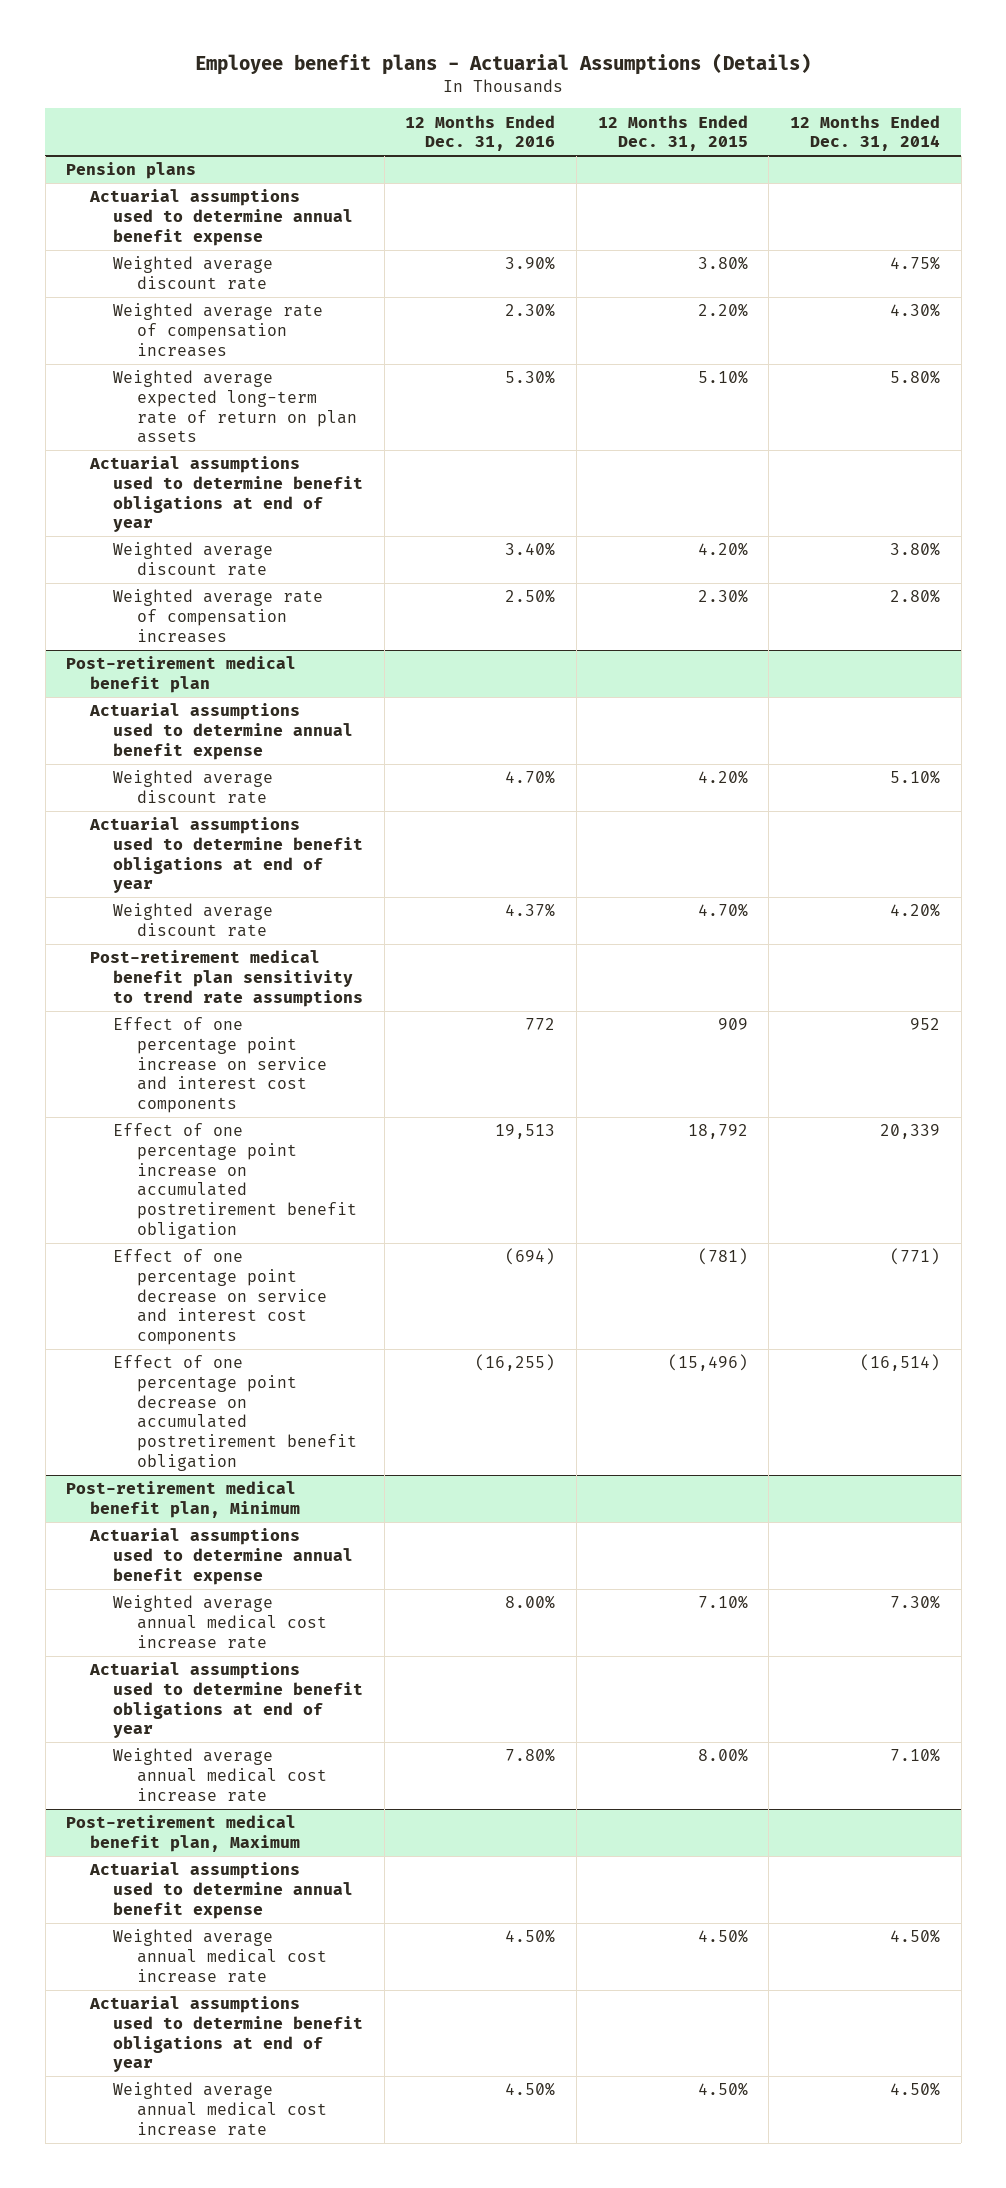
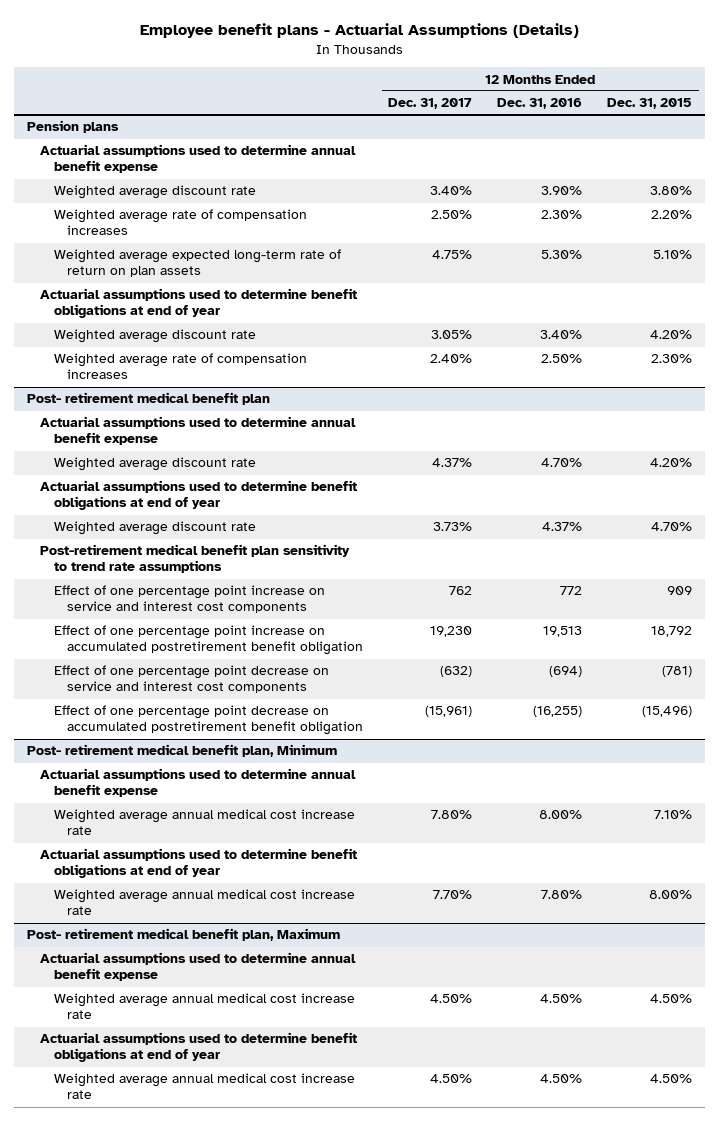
[790,114,941,152] 12 Months Ended Dec. 31, 2014 -> none
none -> [388,98,473,110] Dec. 31, 2017
[66,656,297,694] Post-retirement medical benefit plan -> [26,392,270,406] Post- retirement medical benefit plan
[66,1481,300,1519] Post-retirement medical benefit plan, Minimum -> [26,744,337,758] Post- retirement medical benefit plan, Minimum
[66,1815,300,1853] Post-retirement medical benefit plan, Maximum -> [26,928,340,942] Post- retirement medical benefit plan, Maximum

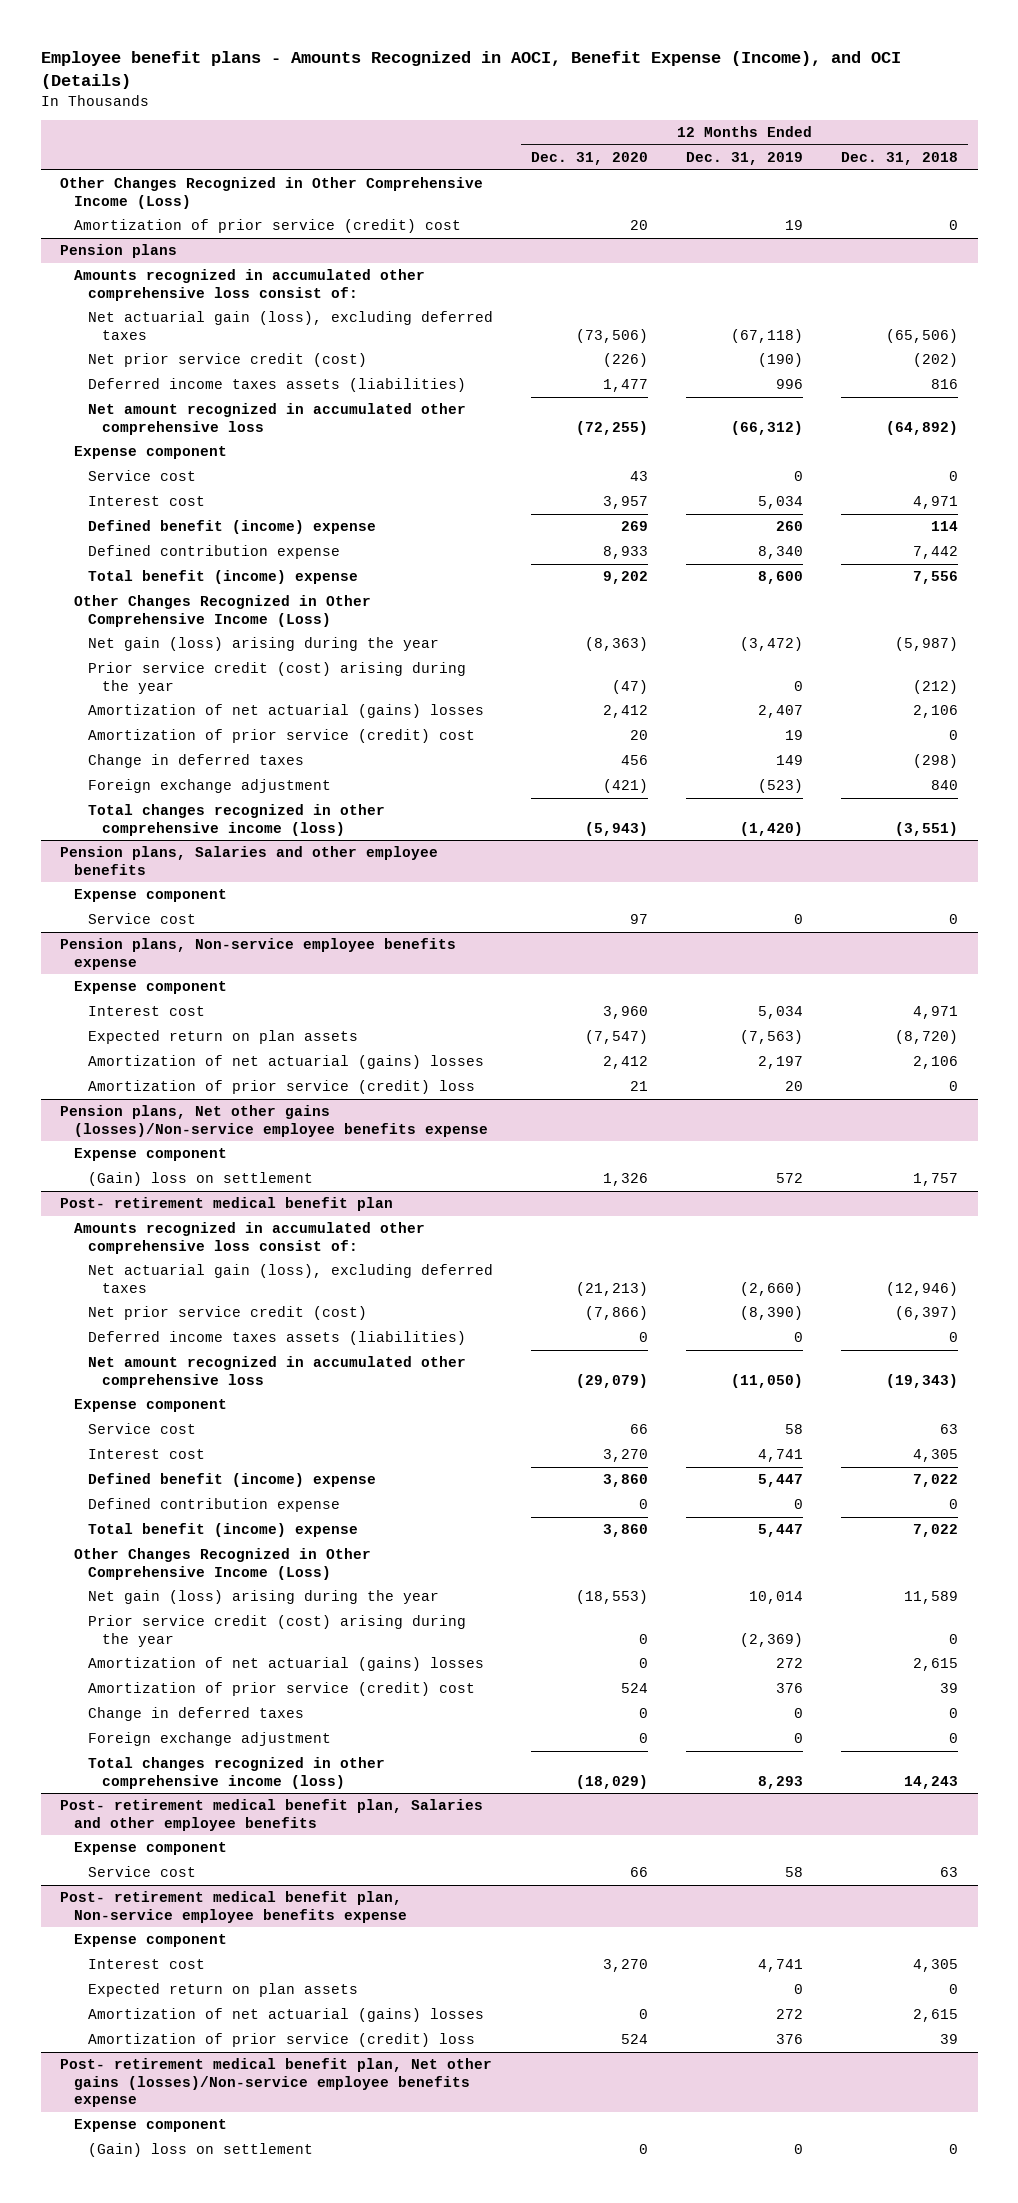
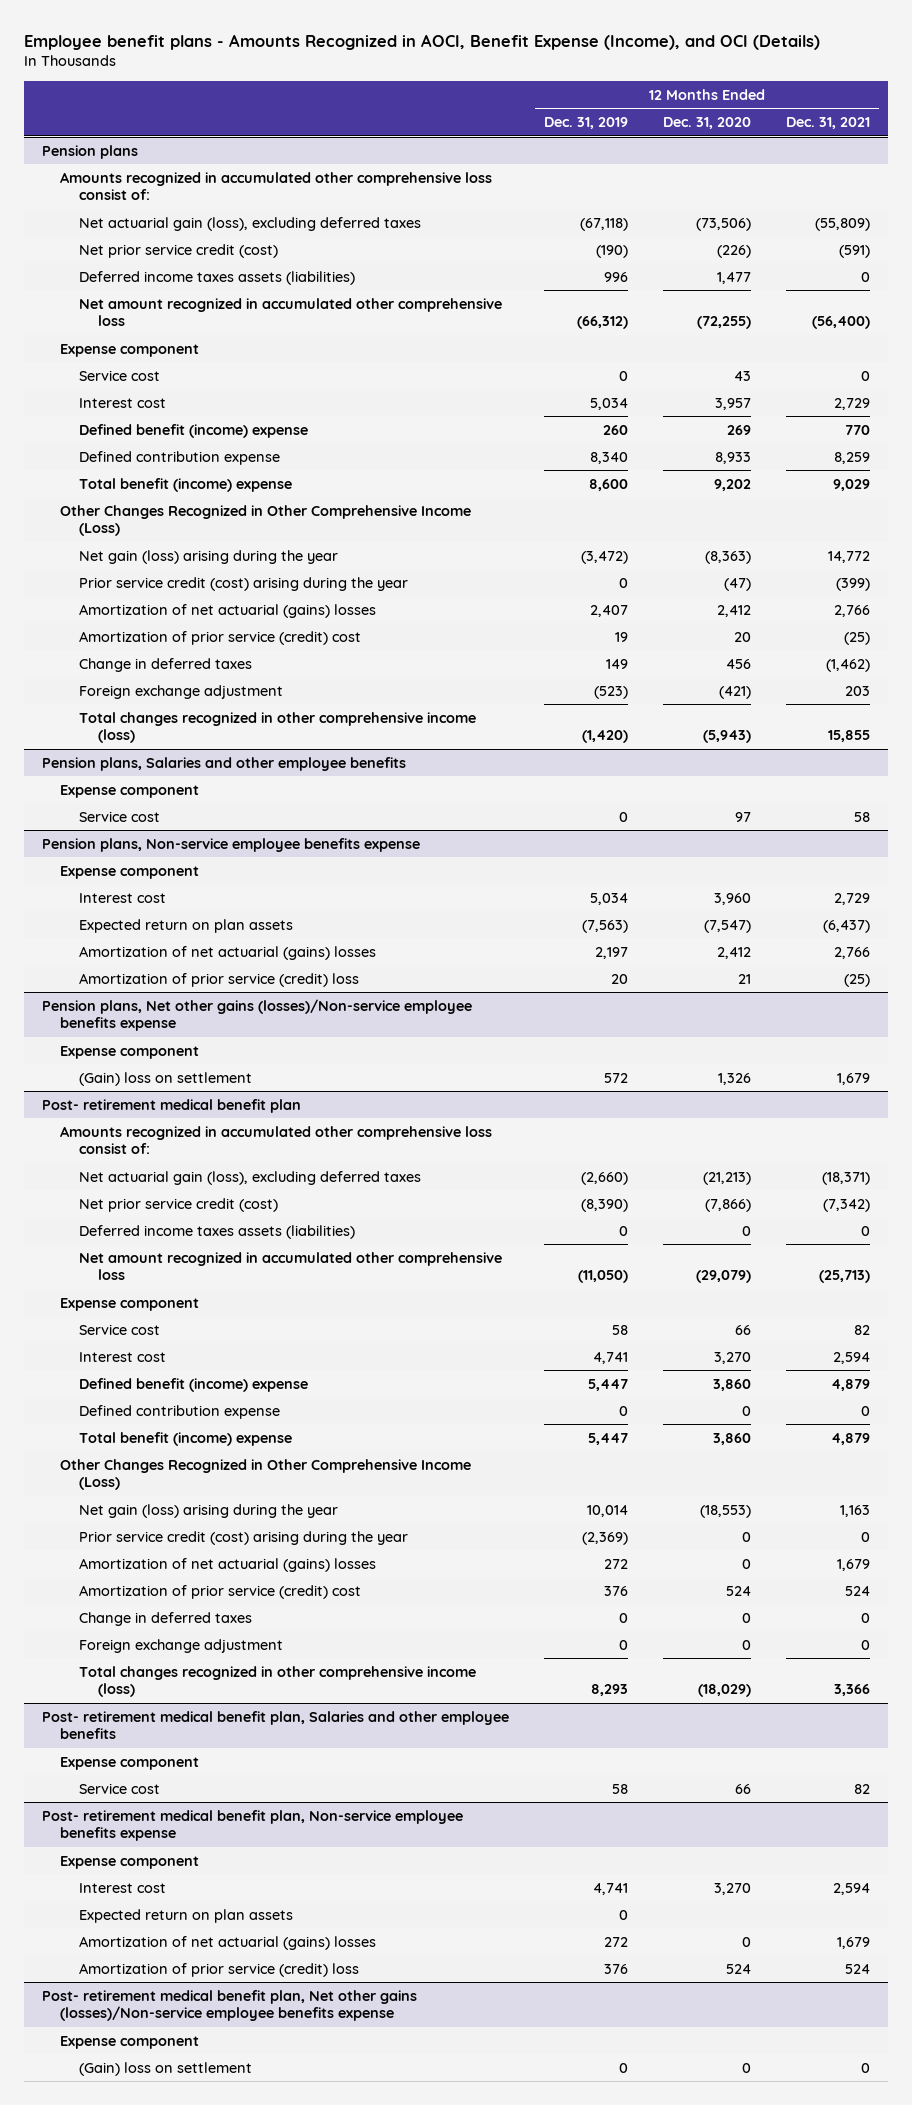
[841,152,959,166] Dec. 31, 2018 -> none
none -> [786,117,871,130] Dec. 31, 2021
[59,177,483,209] Other Changes Recognized in Other Comprehensive Income (Loss) -> none
[73,219,461,234] Amortization of prior service (credit) cost -> none

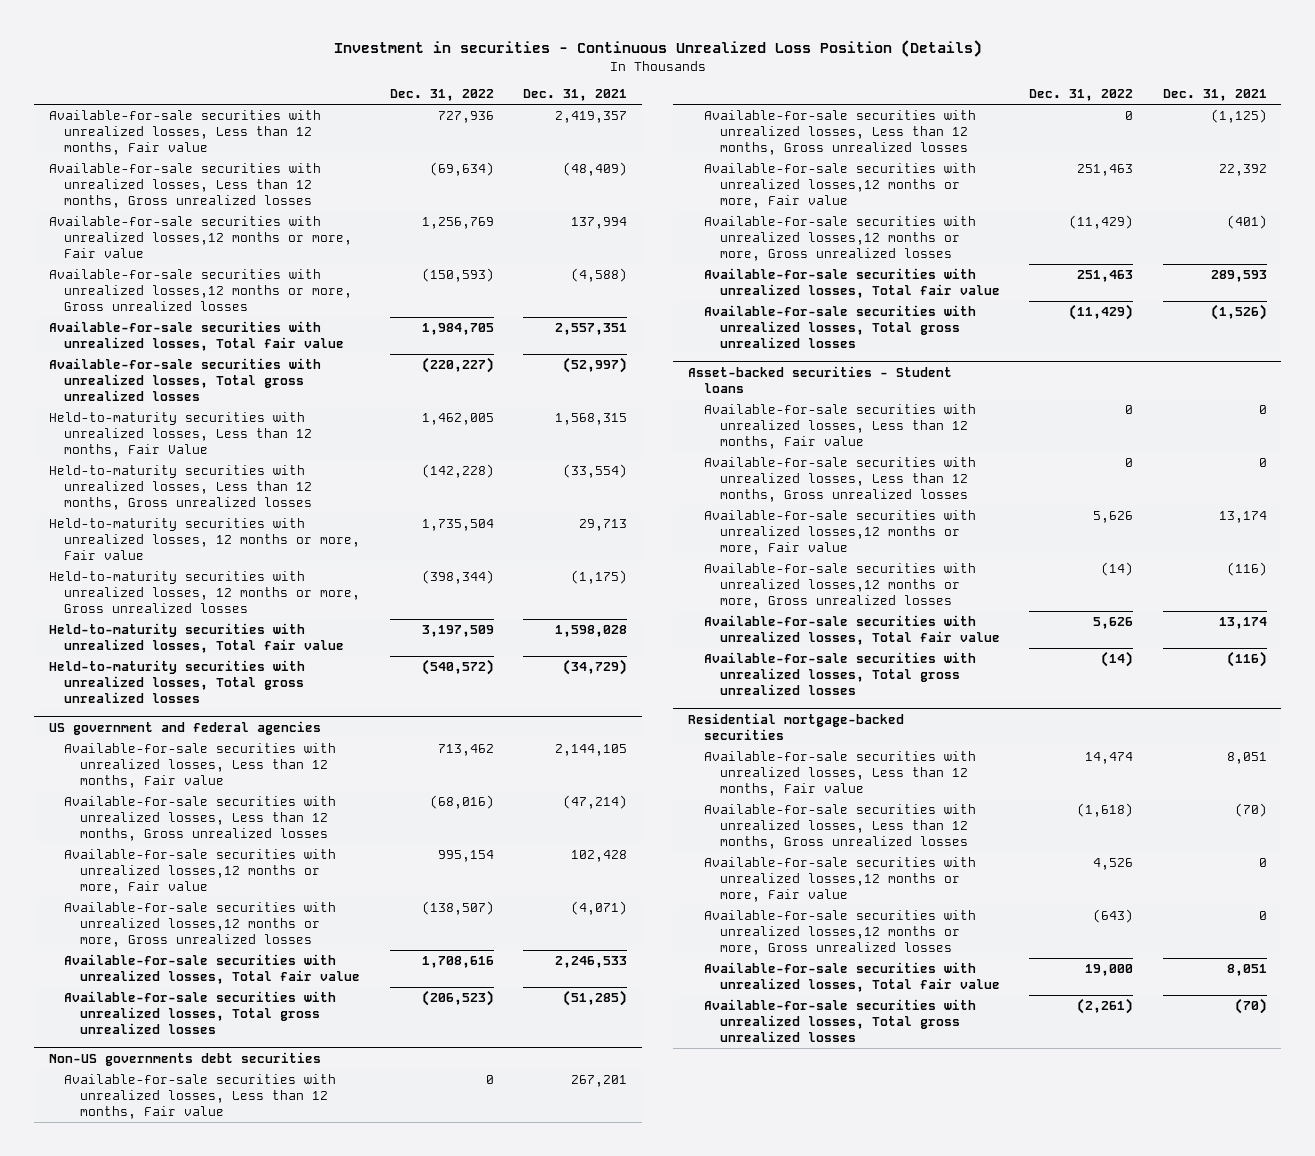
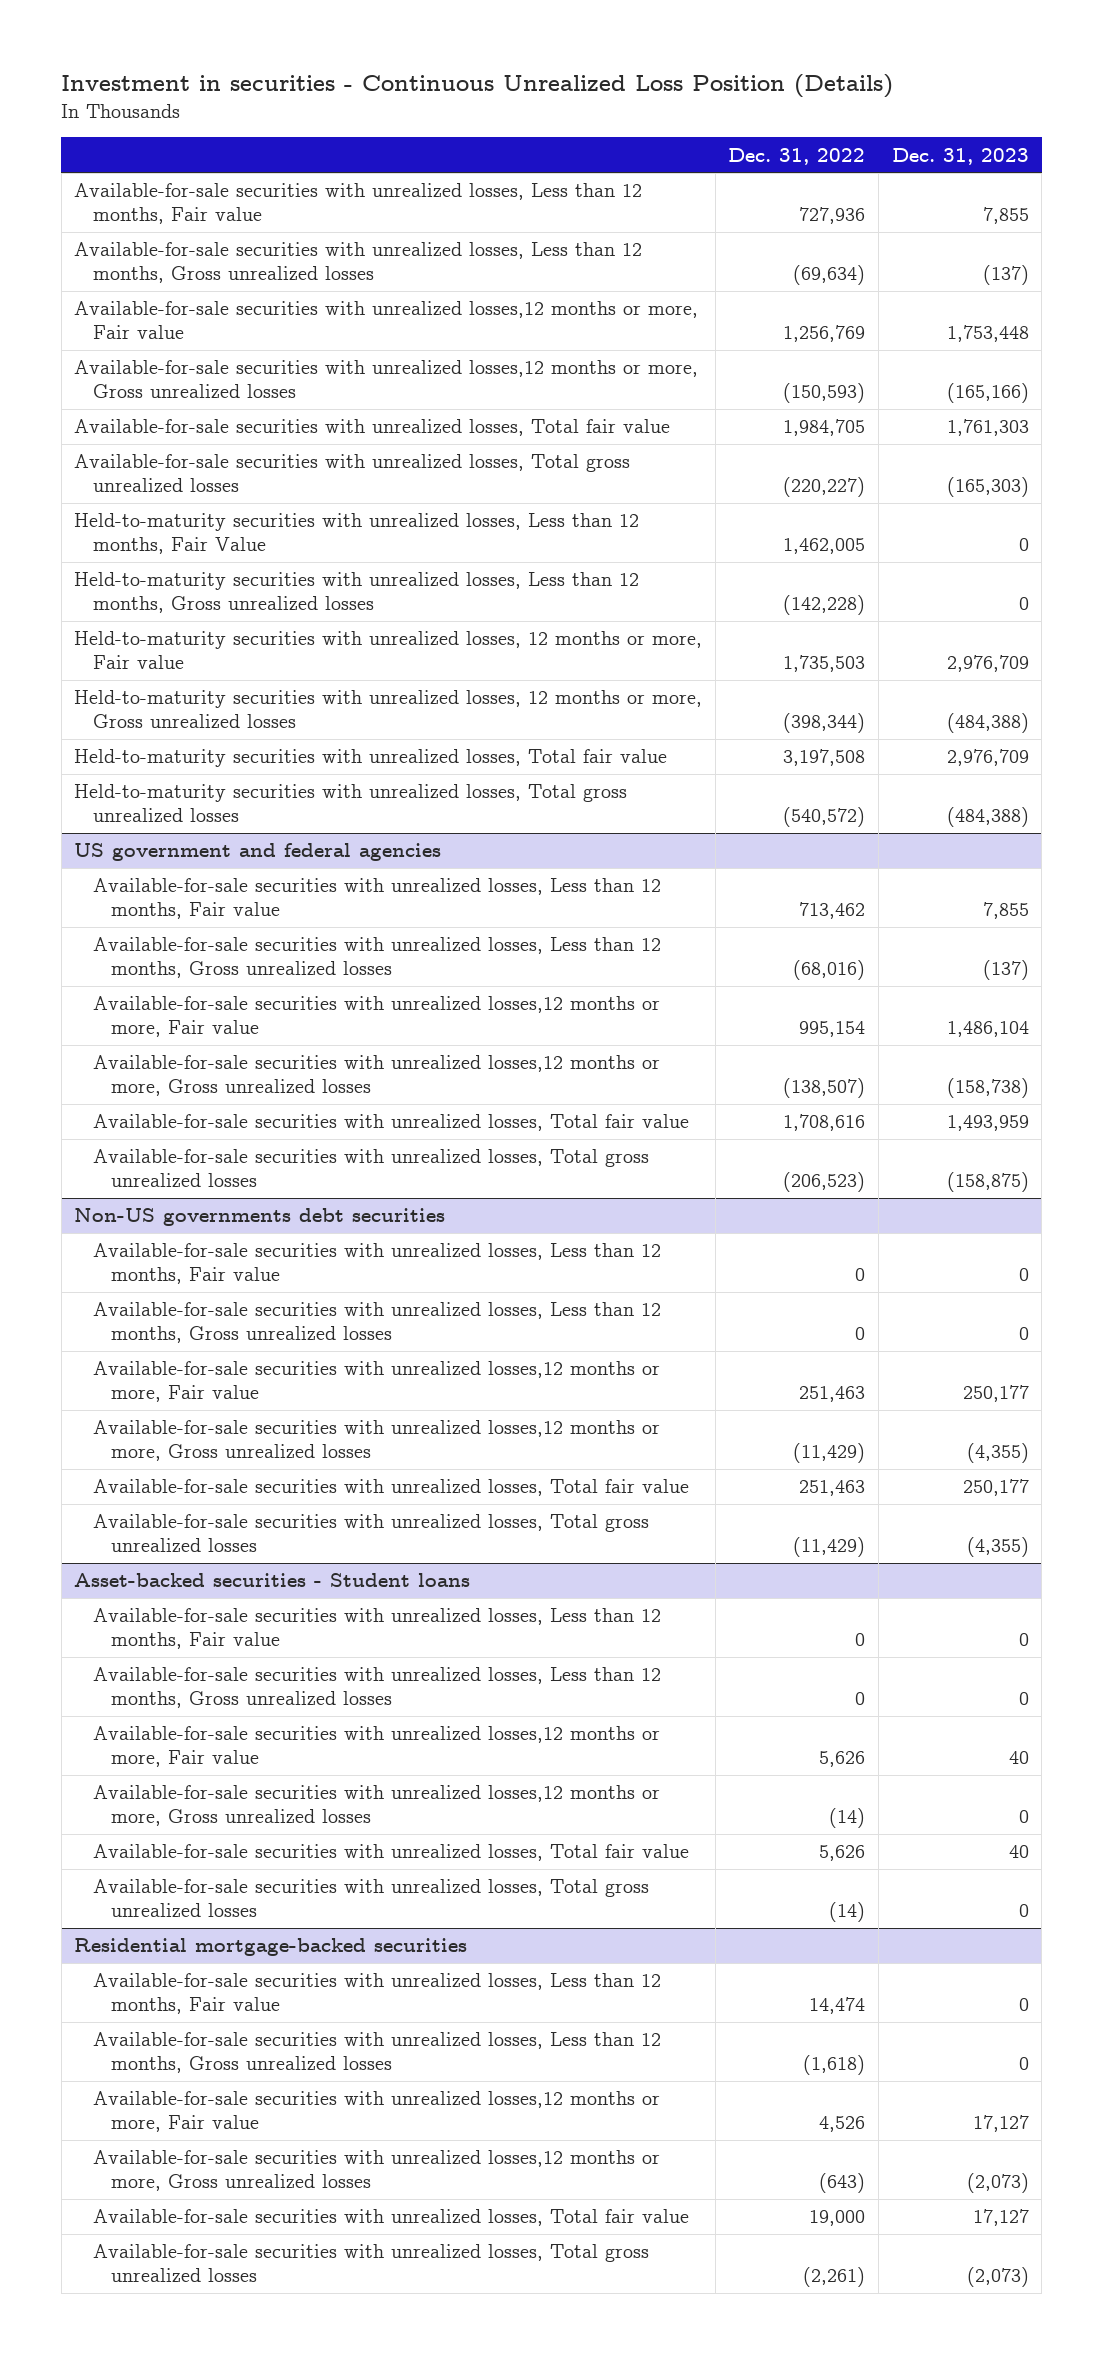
[523,89,628,102] Dec. 31, 2021 -> none
none -> [891,147,1029,165] Dec. 31, 2023
[421,519,494,532] 1,735,504 -> [783,655,866,673] 1,735,503
[421,625,494,638] 3,197,509 -> [783,749,866,767] 3,197,508

